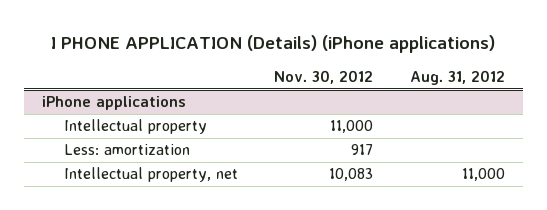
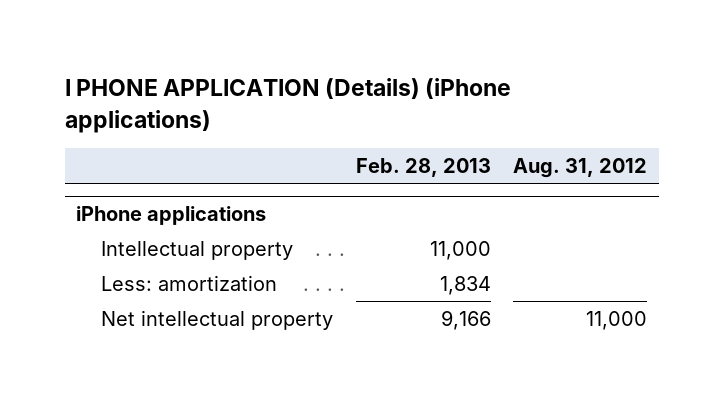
[274,69,374,84] Nov. 30, 2012 -> none
none -> [355,157,491,177] Feb. 28, 2013
[63,167,238,183] Intellectual property, net -> [101,310,334,331] Net intellectual property

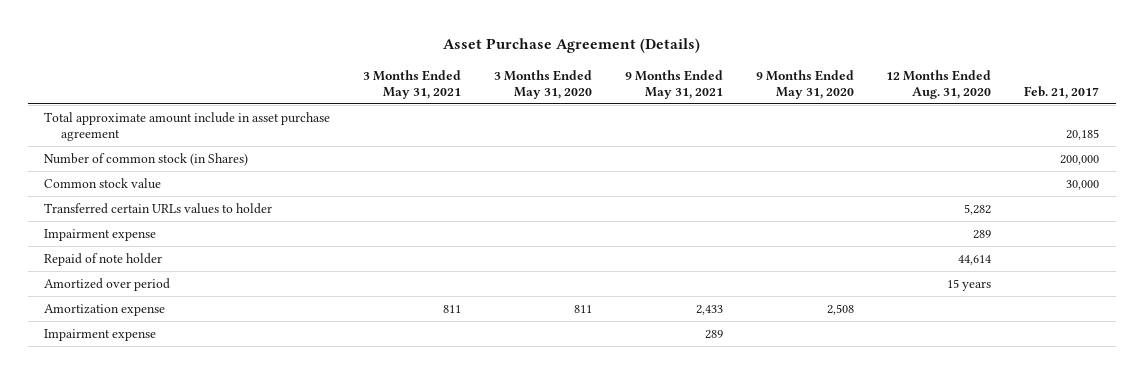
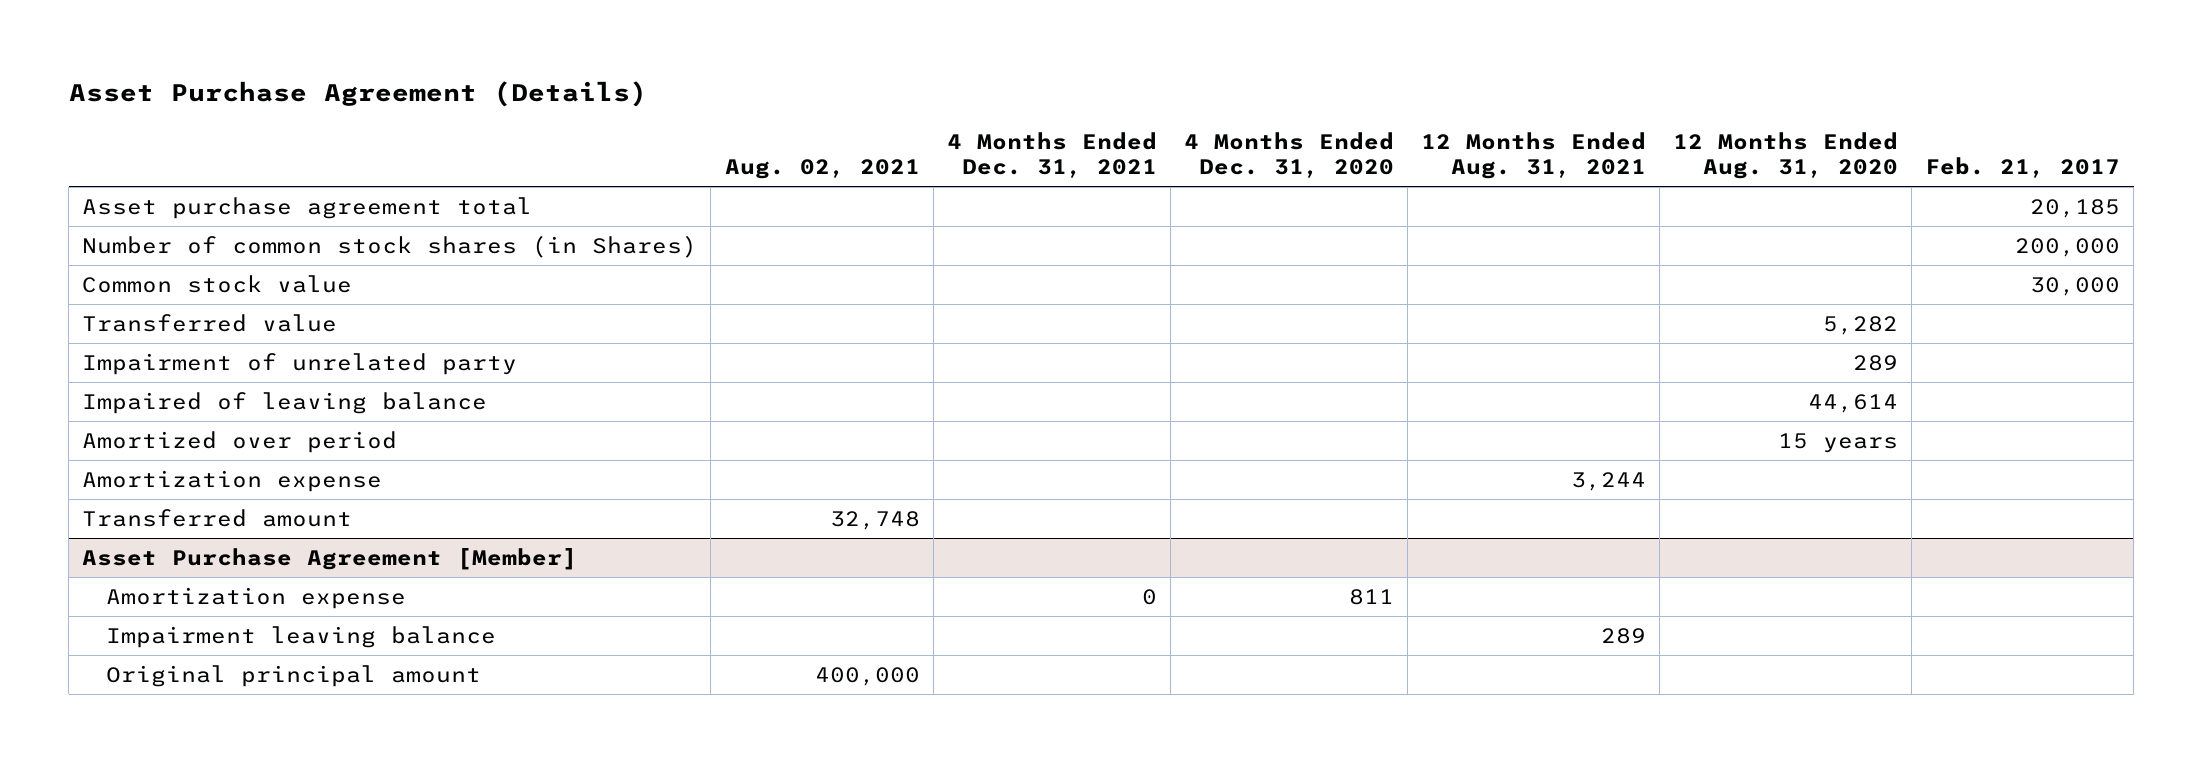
[363,69,462,99] 3 Months Ended May 31, 2021 -> none
[494,69,593,99] 3 Months Ended May 31, 2020 -> none
[624,69,723,99] 9 Months Ended May 31, 2021 -> none
[755,69,854,99] 9 Months Ended May 31, 2020 -> none
none -> [724,159,920,180] Aug. 02, 2021
none -> [946,132,1157,179] 4 Months Ended Dec. 31, 2021
none -> [1183,132,1394,179] 4 Months Ended Dec. 31, 2020
none -> [1420,132,1646,180] 12 Months Ended Aug. 31, 2021
[44,111,331,141] Total approximate amount include in asset purchase agreement -> [82,196,533,219] Asset purchase agreement total
[44,152,249,166] Number of common stock (in Shares) -> [82,234,698,258] Number of common stock shares (in Shares)
[44,202,273,214] Transferred certain URLs values to holder -> [82,313,338,332] Transferred value
[44,228,157,241] Impairment expense -> [82,352,518,375] Impairment of unrelated party
[44,252,163,266] Repaid of note holder -> [82,391,488,414] Impaired of leaving balance
[44,328,157,341] Impairment expense -> none
none -> [82,508,353,527] Transferred amount
none -> [82,547,578,570] Asset Purchase Agreement [Member]
none -> [105,586,406,609] Amortization expense
none -> [105,625,496,648] Impairment leaving balance
none -> [105,664,481,687] Original principal amount

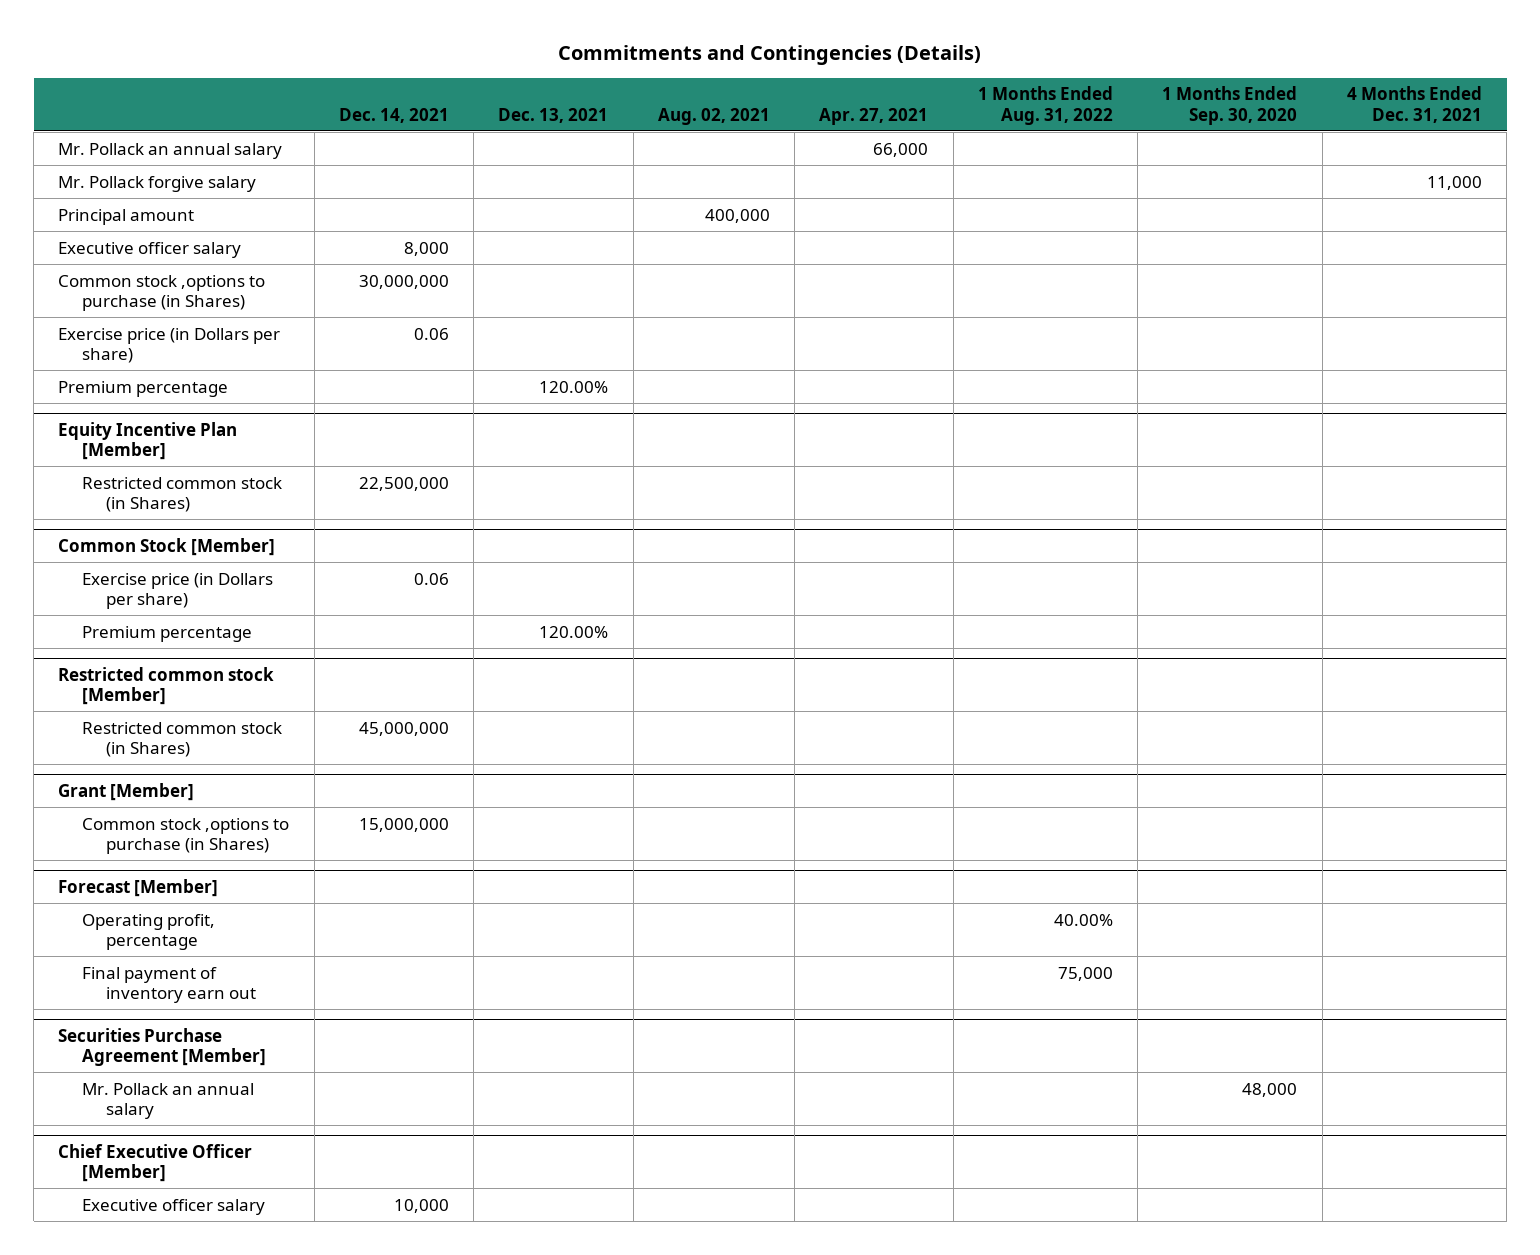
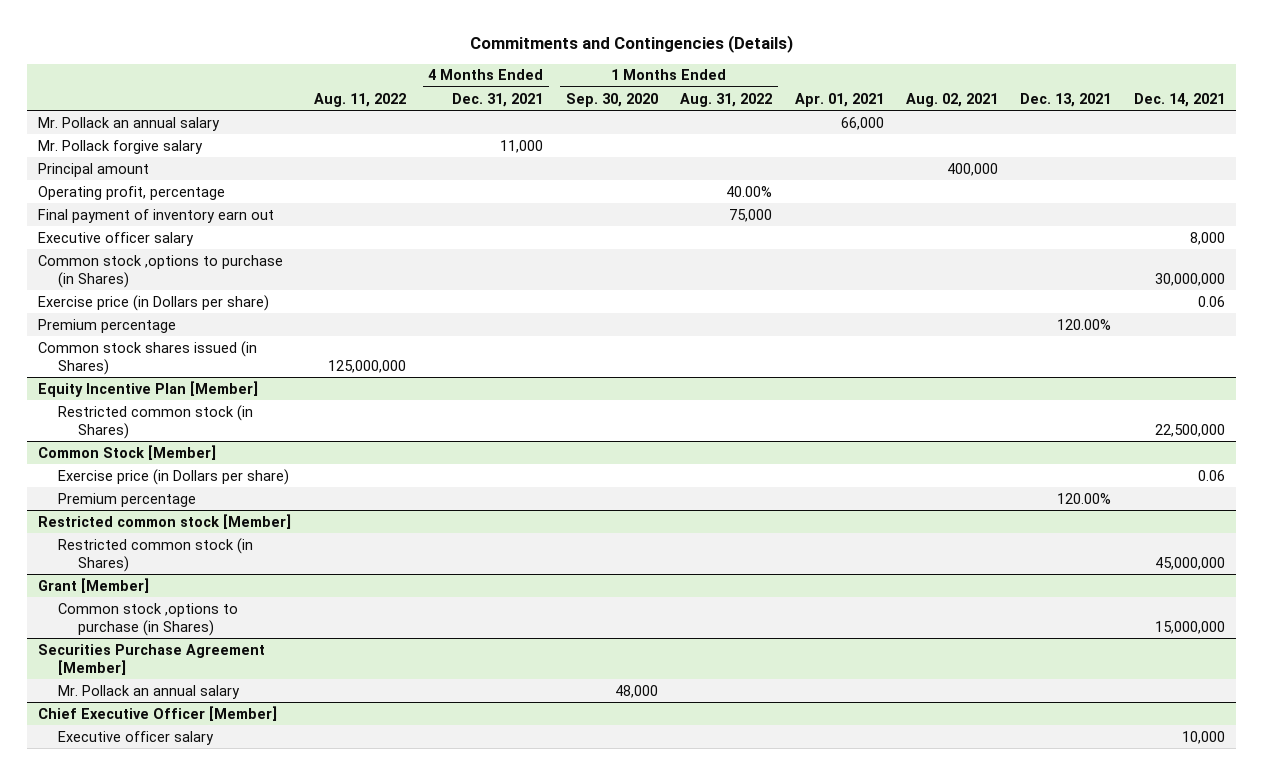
[819,107,929,125] Apr. 27, 2021 -> none
none -> [313,92,406,107] Aug. 11, 2022
none -> [794,92,884,107] Apr. 01, 2021
none -> [38,185,226,200] Operating profit, percentage
none -> [38,208,275,223] Final payment of inventory earn out
none -> [38,340,258,375] Common stock shares issued (in Shares)
[58,878,219,897] Forecast [Member] -> none
[82,913,216,950] Operating profit, percentage -> none
[82,966,257,1003] Final payment of inventory earn out -> none

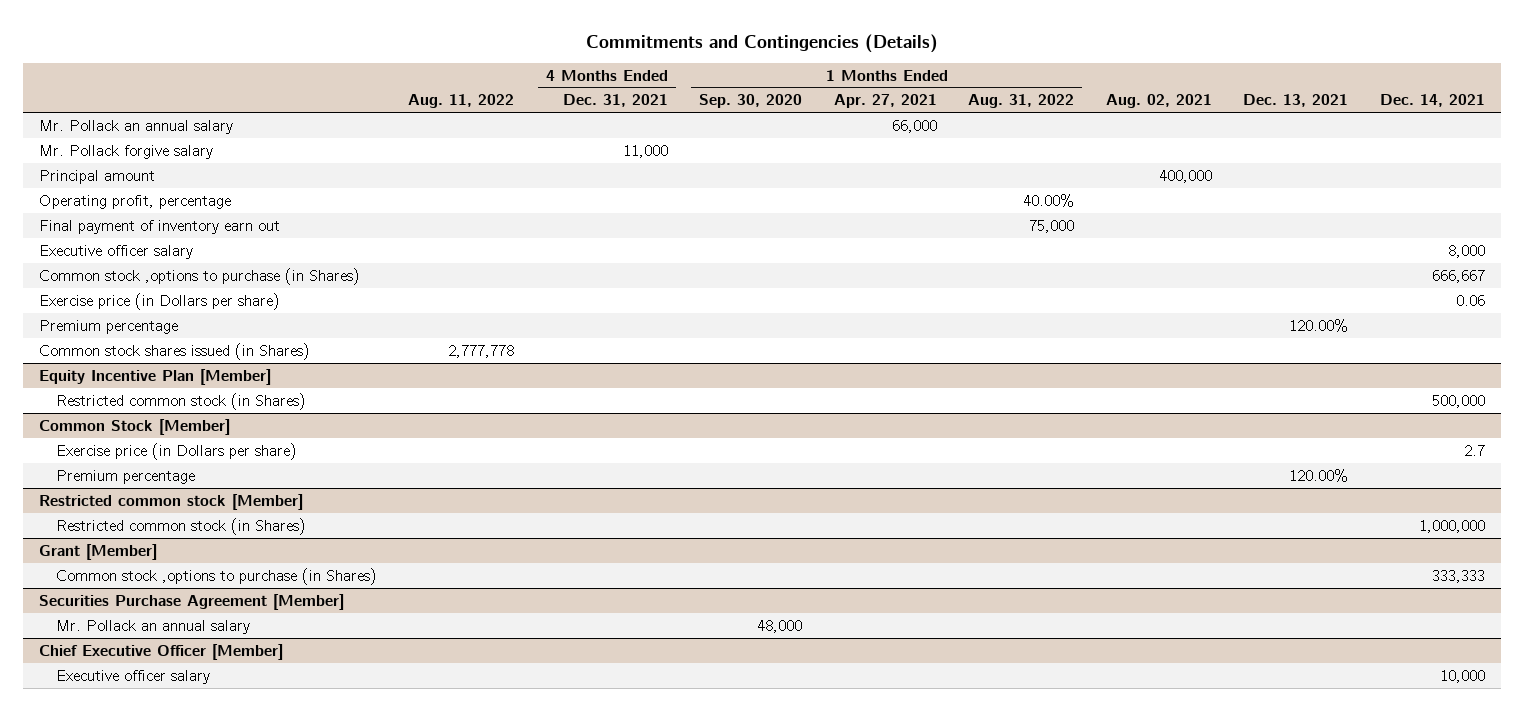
[794,92,884,107] Apr. 01, 2021 -> none
none -> [833,94,937,109] Apr. 27, 2021
[1154,272,1225,286] 30,000,000 -> [1431,269,1485,283] 666,667
[327,359,406,373] 125,000,000 -> [448,344,515,358] 2,777,778
[1154,423,1225,437] 22,500,000 -> [1431,394,1485,408] 500,000
[1197,469,1225,481] 0.06 -> [1463,444,1485,456] 2.7
[1154,556,1225,570] 45,000,000 -> [1418,519,1485,533] 1,000,000
[1154,620,1225,634] 15,000,000 -> [1431,569,1485,583] 333,333

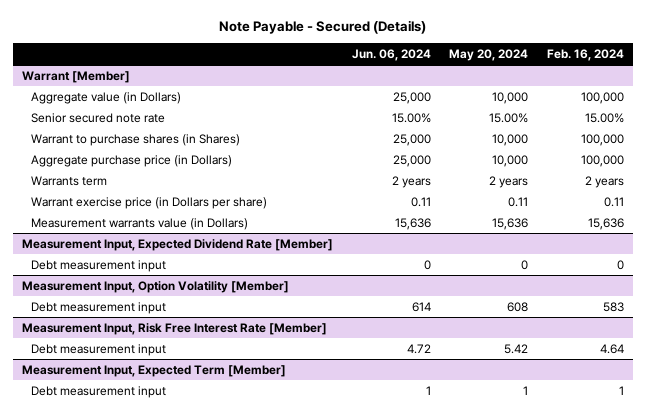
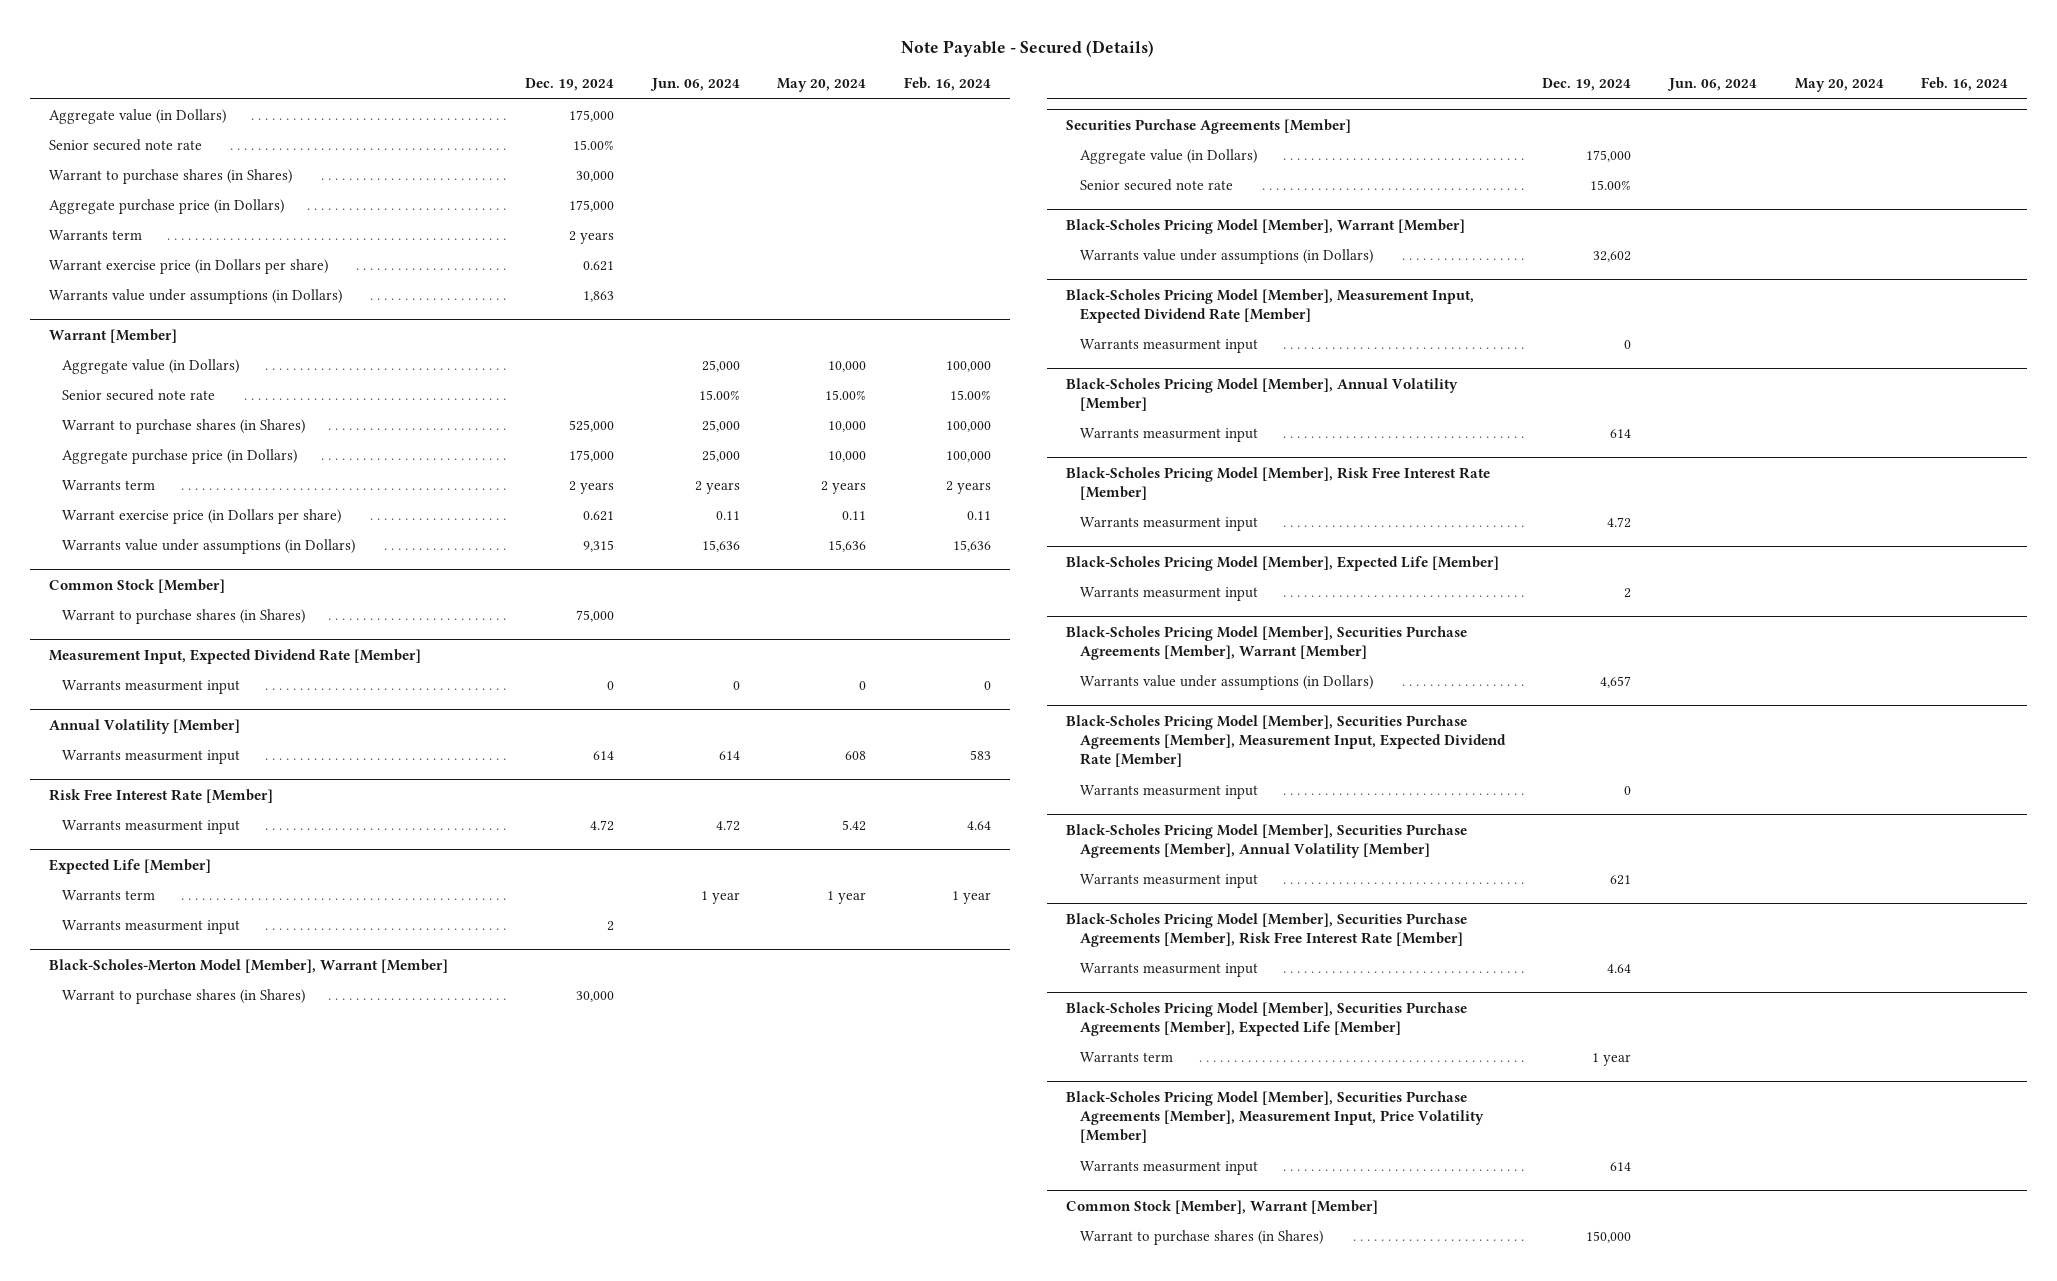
none -> [524,78,614,92] Dec. 19, 2024
none -> [48,109,226,125] Aggregate value (in Dollars)
none -> [48,139,202,152] Senior secured note rate
none -> [48,169,292,185] Warrant to purchase shares (in Shares)
none -> [48,199,284,215] Aggregate purchase price (in Dollars)
none -> [48,230,142,241] Warrants term
none -> [48,259,328,275] Warrant exercise price (in Dollars per share)
none -> [48,289,342,305] Warrants value under assumptions (in Dollars)
[30,217,248,230] Measurement warrants value (in Dollars) -> [62,539,356,555] Warrants value under assumptions (in Dollars)
none -> [48,578,225,593] Common Stock [Member]
none -> [62,609,306,625] Warrant to purchase shares (in Shares)
[30,259,166,272] Debt measurement input -> none
[30,385,166,398] Debt measurement input -> none
none -> [62,680,241,695] Warrants measurment input
[22,280,290,293] Measurement Input, Option Volatility [Member] -> [48,718,240,734] Annual Volatility [Member]
[30,301,166,314] Debt measurement input -> [62,750,241,765] Warrants measurment input
[22,322,328,335] Measurement Input, Risk Free Interest Rate [Member] -> [48,788,273,803] Risk Free Interest Rate [Member]
[30,343,166,356] Debt measurement input -> [62,820,241,835] Warrants measurment input
[22,364,287,377] Measurement Input, Expected Term [Member] -> [48,858,211,874] Expected Life [Member]
none -> [62,890,156,901] Warrants term
none -> [62,920,241,935] Warrants measurment input
none -> [48,958,448,973] Black-Scholes-Merton Model [Member], Warrant [Member]
none -> [62,989,306,1005] Warrant to purchase shares (in Shares)
none -> [1066,118,1352,134] Securities Purchase Agreements [Member]
none -> [1079,149,1257,165] Aggregate value (in Dollars)
none -> [1079,179,1233,192] Senior secured note rate
none -> [1066,218,1466,234] Black-Scholes Pricing Model [Member], Warrant [Member]
none -> [1079,249,1373,265] Warrants value under assumptions (in Dollars)
none -> [1066,288,1475,324] Black-Scholes Pricing Model [Member], Measurement Input, Expected Dividend Rate [Member]
none -> [1079,339,1258,354] Warrants measurment input
none -> [1066,377,1459,412] Black-Scholes Pricing Model [Member], Annual Volatility [Member]
none -> [1079,428,1258,443] Warrants measurment input
none -> [1066,466,1491,501] Black-Scholes Pricing Model [Member], Risk Free Interest Rate [Member]
none -> [1079,517,1258,532] Warrants measurment input
none -> [1066,555,1500,571] Black-Scholes Pricing Model [Member], Expected Life [Member]
none -> [1079,587,1258,602] Warrants measurment input
none -> [1066,625,1468,661] Black-Scholes Pricing Model [Member], Securities Purchase Agreements [Member], Warrant [Member]
none -> [1079,675,1373,691] Warrants value under assumptions (in Dollars)
none -> [1066,714,1506,768] Black-Scholes Pricing Model [Member], Securities Purchase Agreements [Member], Measurement Input, Expected Dividend Rate [Member]
none -> [1079,785,1258,800] Warrants measurment input
none -> [1066,823,1468,859] Black-Scholes Pricing Model [Member], Securities Purchase Agreements [Member], Annual Volatility [Member]
none -> [1079,874,1258,889] Warrants measurment input
none -> [1066,912,1468,948] Black-Scholes Pricing Model [Member], Securities Purchase Agreements [Member], Risk Free Interest Rate [Member]
none -> [1079,963,1258,978] Warrants measurment input
none -> [1066,1001,1468,1037] Black-Scholes Pricing Model [Member], Securities Purchase Agreements [Member], Expected Life [Member]
none -> [1079,1052,1173,1063] Warrants term
none -> [1066,1090,1484,1144] Black-Scholes Pricing Model [Member], Securities Purchase Agreements [Member], Measurement Input, Price Volatility [Member]
none -> [1079,1161,1258,1176] Warrants measurment input
none -> [1066,1199,1379,1214] Common Stock [Member], Warrant [Member]
none -> [1079,1230,1323,1246] Warrant to purchase shares (in Shares)

